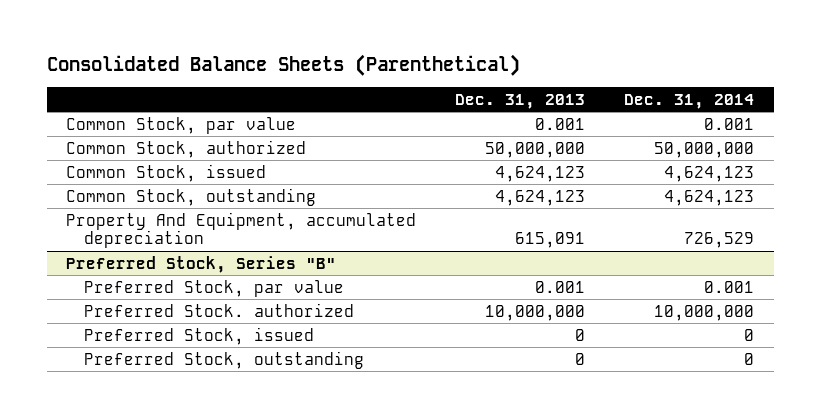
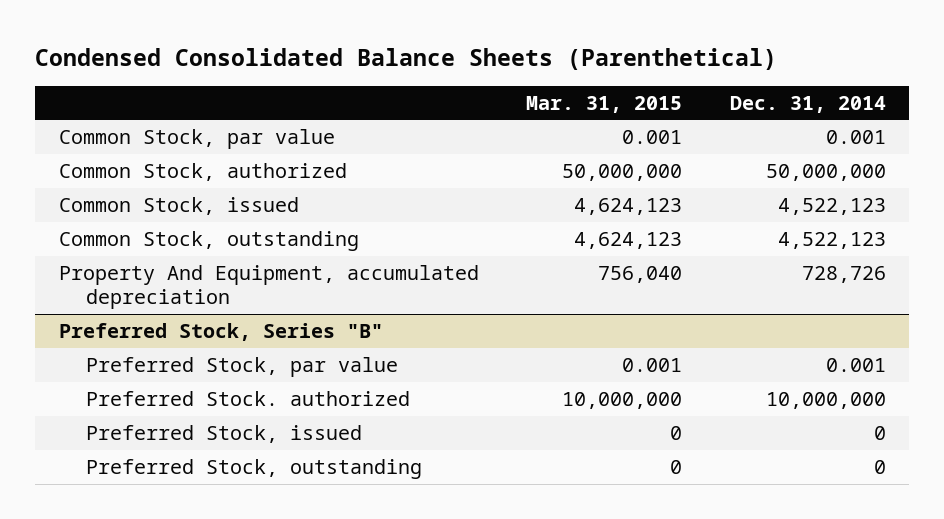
[46,54,520,77] Consolidated Balance Sheets (Parenthetical) -> [35,47,778,70] Condensed Consolidated Balance Sheets (Parenthetical)
[455,93,586,109] Dec. 31, 2013 -> none
none -> [526,95,683,113] Mar. 31, 2015
[664,165,755,182] 4,624,123 -> [777,198,886,216] 4,522,123
[664,189,755,206] 4,624,123 -> [777,232,886,250] 4,522,123
[684,232,755,249] 726,529 -> [801,266,886,284] 728,726

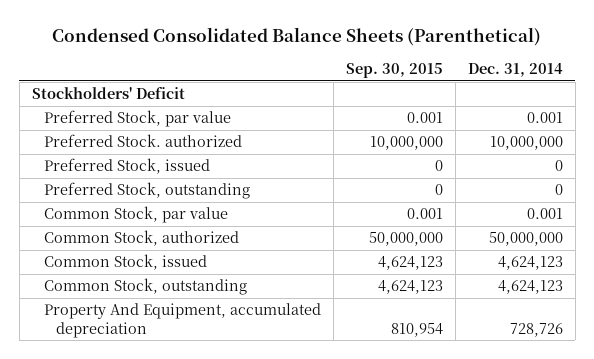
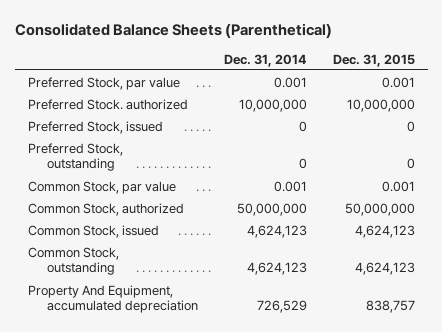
[52,26,542,46] Condensed Consolidated Balance Sheets (Parenthetical) -> [14,22,332,38] Consolidated Balance Sheets (Parenthetical)
[345,62,443,78] Sep. 30, 2015 -> none
none -> [332,53,415,67] Dec. 31, 2015
[31,87,185,100] Stockholders' Deficit -> none
[509,322,563,337] 728,726 -> [256,300,307,314] 726,529

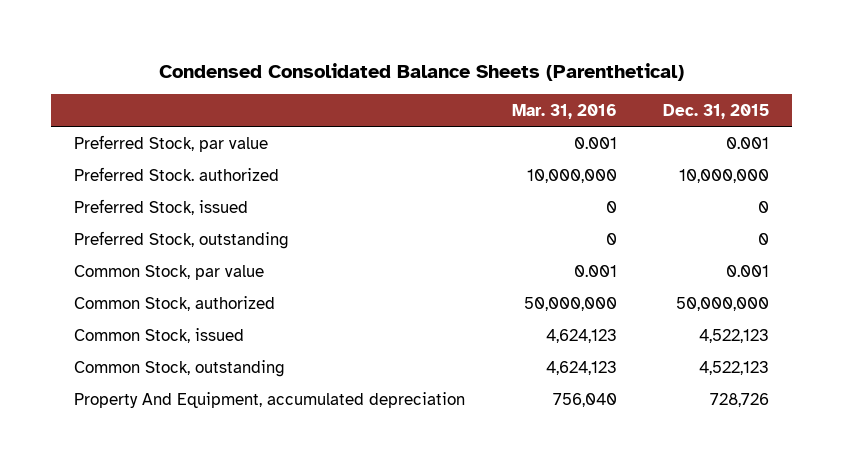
[14,22,332,38] Consolidated Balance Sheets (Parenthetical) -> [158,62,684,81] Condensed Consolidated Balance Sheets (Parenthetical)
[223,53,307,67] Dec. 31, 2014 -> none
none -> [511,104,617,120] Mar. 31, 2016
[354,224,415,238] 4,624,123 -> [699,328,770,343] 4,522,123
[354,262,415,276] 4,624,123 -> [699,360,770,375] 4,522,123
[365,300,415,314] 838,757 -> [710,392,770,407] 728,726

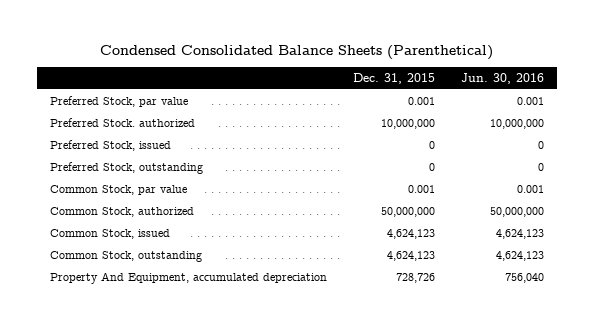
[511,104,617,120] Mar. 31, 2016 -> none
none -> [461,72,545,84] Jun. 30, 2016
[699,328,770,343] 4,522,123 -> [387,229,436,240] 4,624,123
[699,360,770,375] 4,522,123 -> [387,251,436,262] 4,624,123

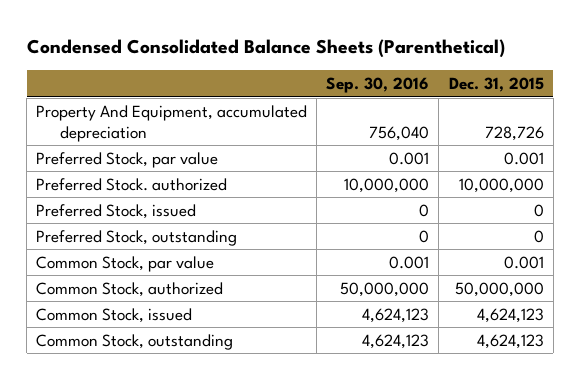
[461,72,545,84] Jun. 30, 2016 -> none
none -> [326,77,430,94] Sep. 30, 2016
[49,272,327,285] Property And Equipment, accumulated depreciation -> [36,104,308,142] Property And Equipment, accumulated depreciation

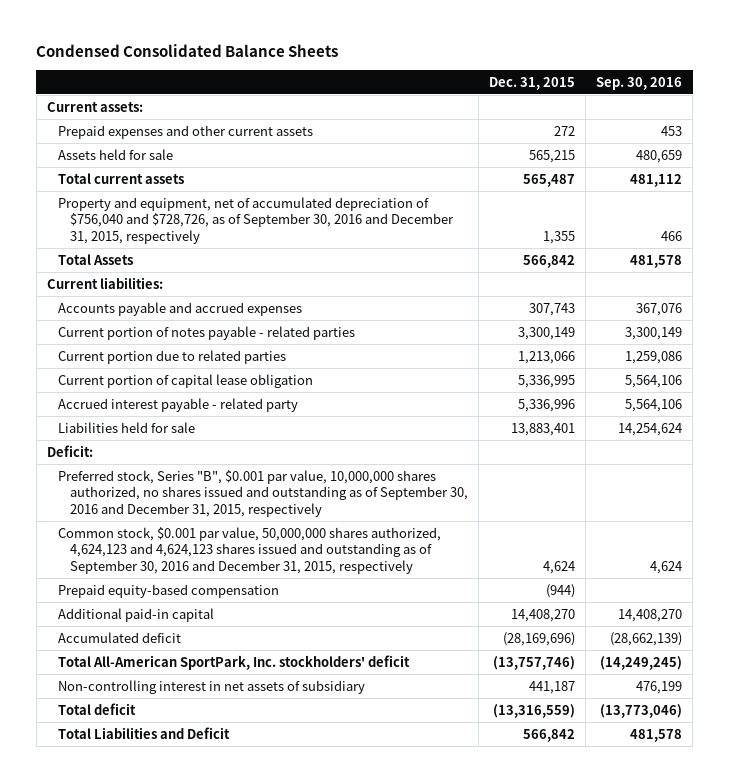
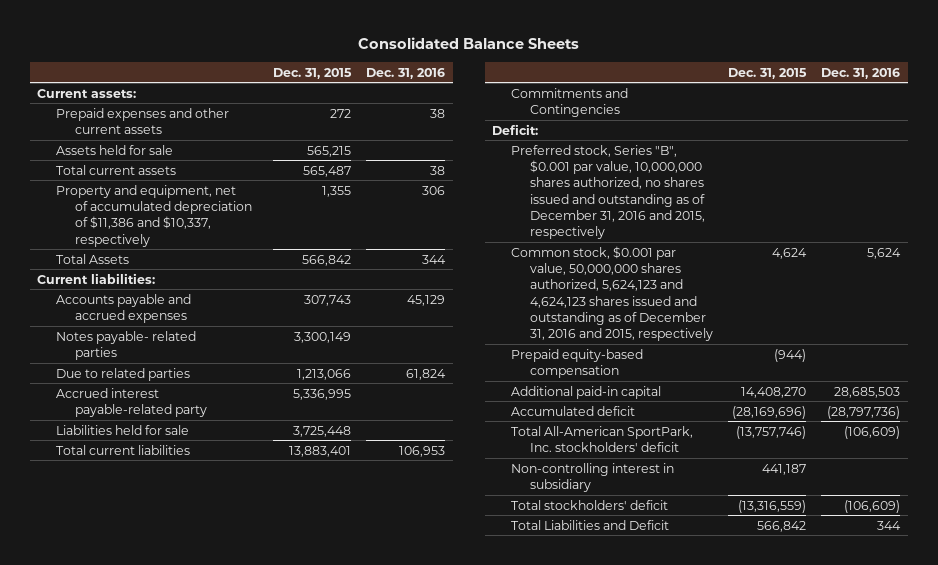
[36,43,339,57] Condensed Consolidated Balance Sheets -> [357,37,579,50] Consolidated Balance Sheets
[596,76,683,90] Sep. 30, 2016 -> none
none -> [366,67,446,79] Dec. 31, 2016
[58,196,454,245] Property and equipment, net of accumulated depreciation of $756,040 and $728,726, as of September 30, 2016 and December 31, 2015, respectively -> [56,184,252,247] Property and equipment, net of accumulated depreciation of $11,386 and $10,337, respectively
[58,373,314,388] Current portion of capital lease obligation -> none
[58,325,356,340] Current portion of notes payable - related parties -> [56,330,197,360] Notes payable- related parties
[58,349,287,364] Current portion due to related parties -> [56,367,191,381] Due to related parties
[58,397,299,412] Accrued interest payable - related party -> [56,387,207,417] Accrued interest payable-related party
[518,398,576,412] 5,336,996 -> [293,388,352,400] 5,336,995
[511,422,576,436] 13,883,401 -> [293,425,352,437] 3,725,448
none -> [56,444,191,455] Total current liabilities
none -> [511,87,629,117] Commitments and Contingencies
[58,469,468,518] Preferred stock, Series "B", $0.001 par value, 10,000,000 shares authorized, no shares issued and outstanding as of September 30, 2016 and December 31, 2015, respectively -> [511,144,705,240] Preferred stock, Series "B", $0.001 par value, 10,000,000 shares authorized, no shares issued and outstanding as of December 31, 2016 and 2015, respectively
[58,526,442,575] Common stock, $0.001 par value, 50,000,000 shares authorized, 4,624,123 and 4,624,123 shares issued and outstanding as of September 30, 2016 and December 31, 2015, respectively -> [511,245,713,342] Common stock, $0.001 par value, 50,000,000 shares authorized, 5,624,123 and 4,624,123 shares issued and outstanding as of December 31, 2016 and 2015, respectively
[58,679,366,694] Non-controlling interest in net assets of subsidiary -> [511,462,675,492] Non-controlling interest in subsidiary
[58,702,137,715] Total deficit -> [511,499,669,510] Total stockholders' deficit

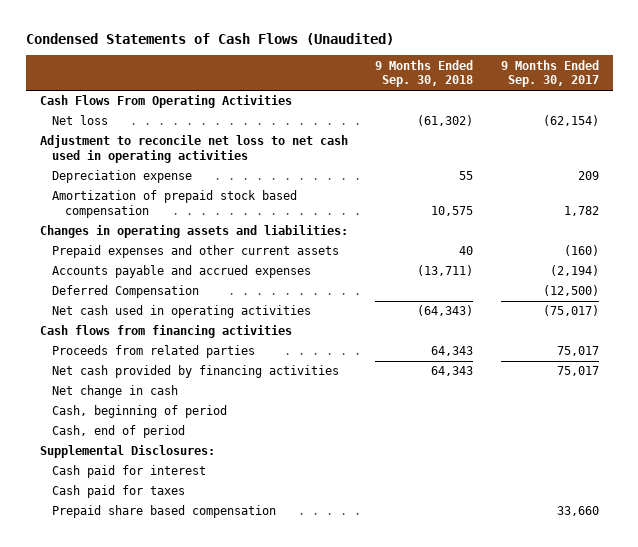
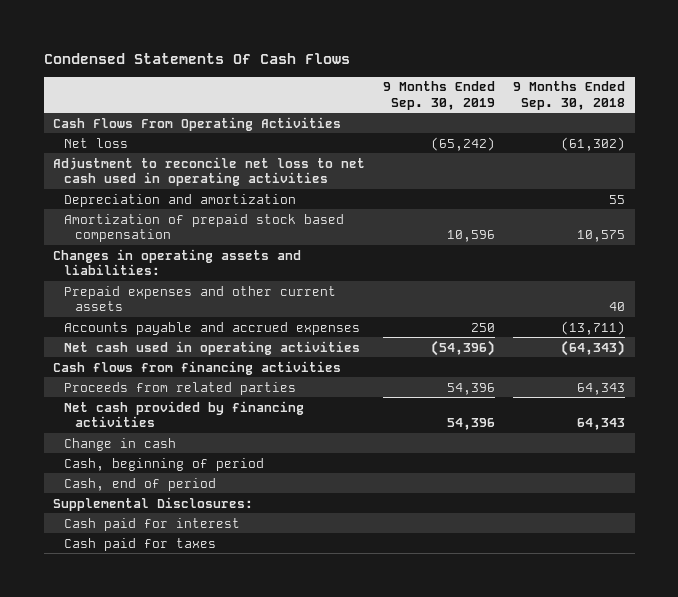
[25,32,394,45] Condensed Statements of Cash Flows (Unaudited) -> [43,52,350,64] Condensed Statements Of Cash Flows
[500,59,599,88] 9 Months Ended Sep. 30, 2017 -> none
none -> [383,81,496,110] 9 Months Ended Sep. 30, 2019
[52,170,193,184] Depreciation expense -> none
none -> [63,193,296,207] Depreciation and amortization
[52,285,200,299] Deferred Compensation -> none
[52,385,179,399] Net change in cash -> [63,437,176,451] Change in cash
[52,505,277,519] Prepaid share based compensation -> none

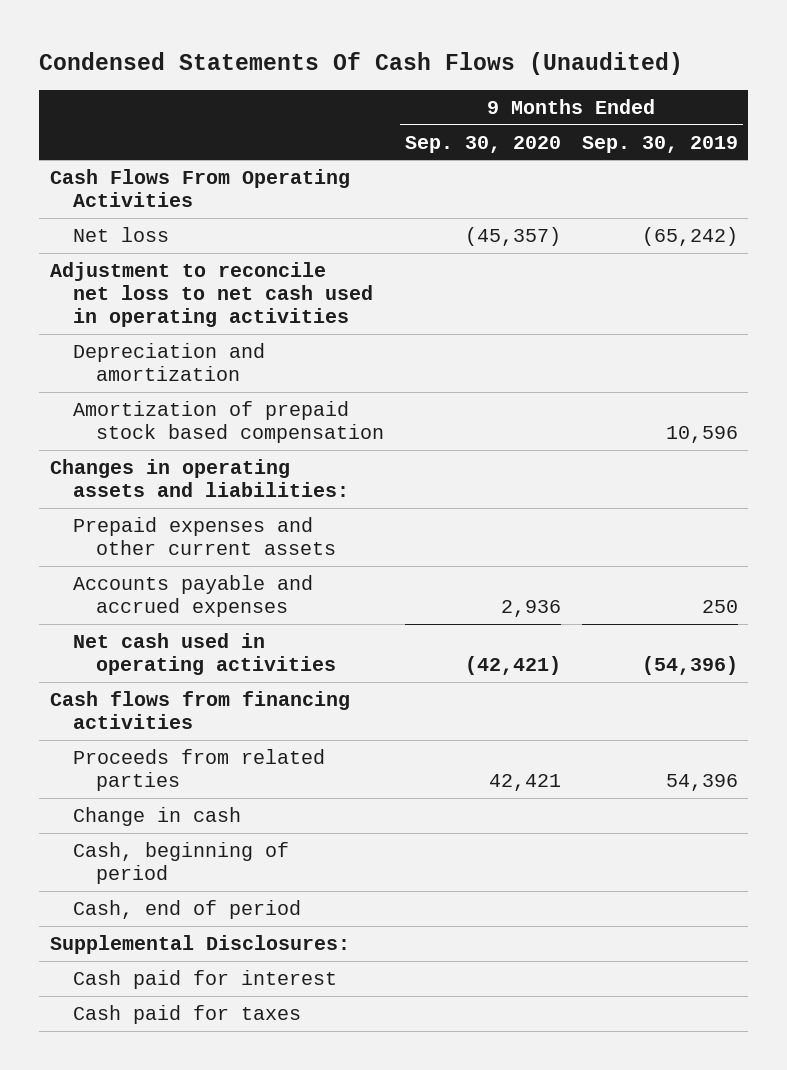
[43,52,350,64] Condensed Statements Of Cash Flows -> [39,52,684,76] Condensed Statements Of Cash Flows (Unaudited)
[513,81,626,110] 9 Months Ended Sep. 30, 2018 -> none
none -> [404,135,561,153] Sep. 30, 2020
[63,400,304,428] Net cash provided by financing activities -> none

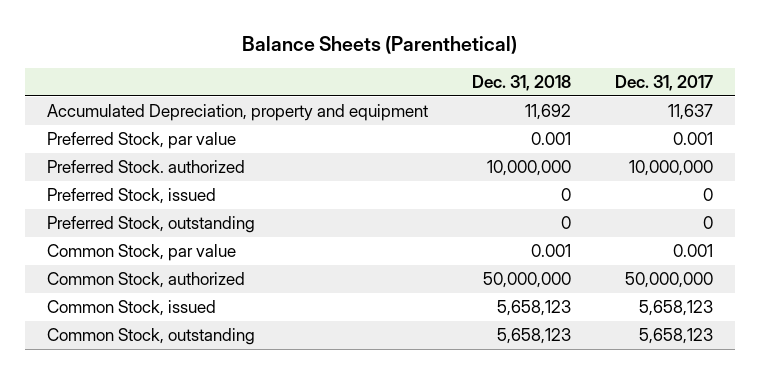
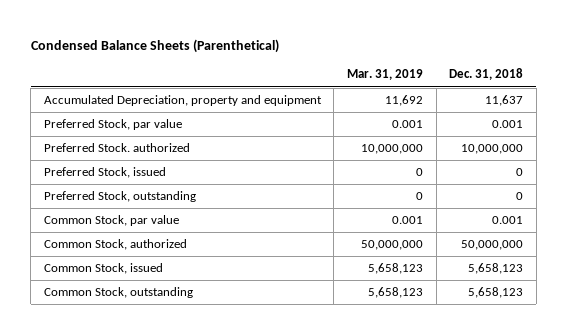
[241,35,517,54] Balance Sheets (Parenthetical) -> [30,39,279,54] Condensed Balance Sheets (Parenthetical)
[615,74,714,91] Dec. 31, 2017 -> none
none -> [346,69,423,81] Mar. 31, 2019
[524,104,571,121] 11,692 -> [485,95,524,107] 11,637

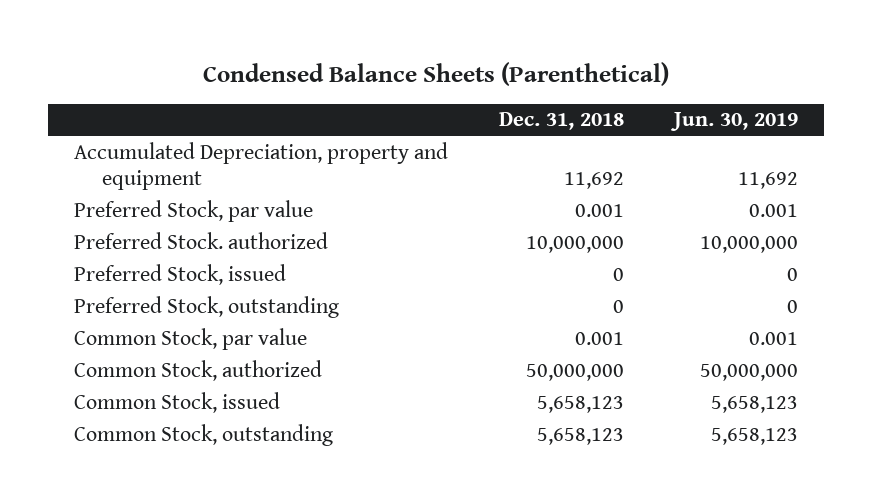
[346,69,423,81] Mar. 31, 2019 -> none
none -> [670,112,799,132] Jun. 30, 2019
[485,95,524,107] 11,637 -> [563,171,624,189] 11,692

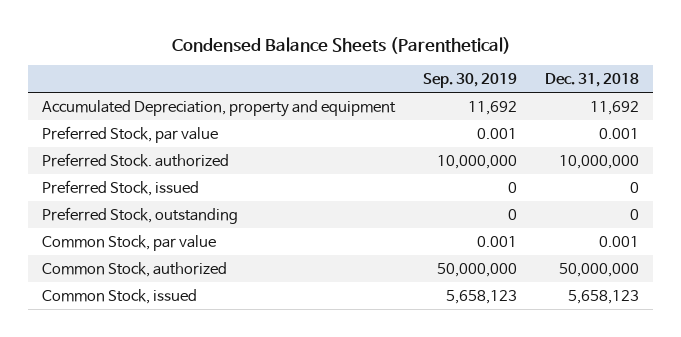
[670,112,799,132] Jun. 30, 2019 -> none
none -> [423,72,518,88] Sep. 30, 2019
[73,423,333,446] Common Stock, outstanding -> none

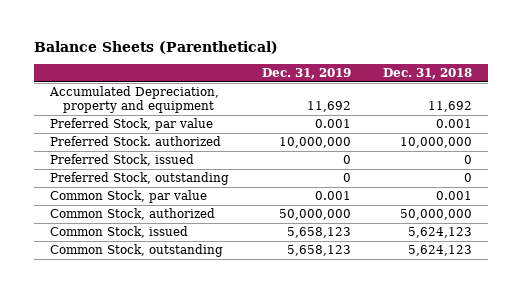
[171,36,511,54] Condensed Balance Sheets (Parenthetical) -> [33,41,278,55] Balance Sheets (Parenthetical)
[423,72,518,88] Sep. 30, 2019 -> none
none -> [261,68,351,80] Dec. 31, 2019
[567,289,639,304] 5,658,123 -> [408,227,473,239] 5,624,123
none -> [50,244,224,258] Common Stock, outstanding

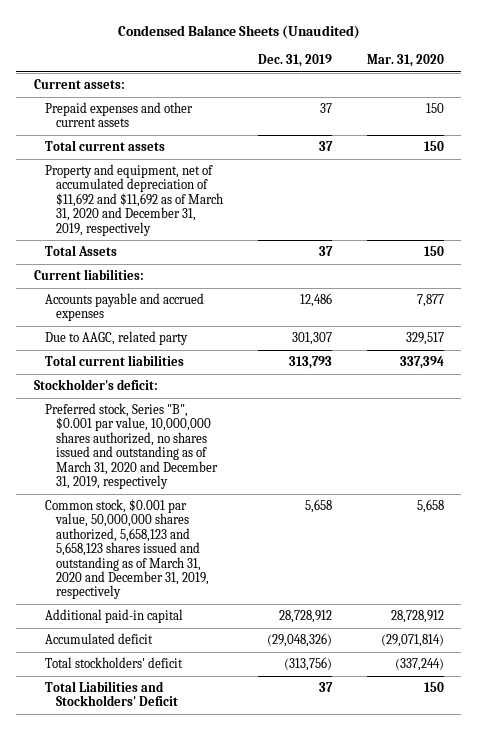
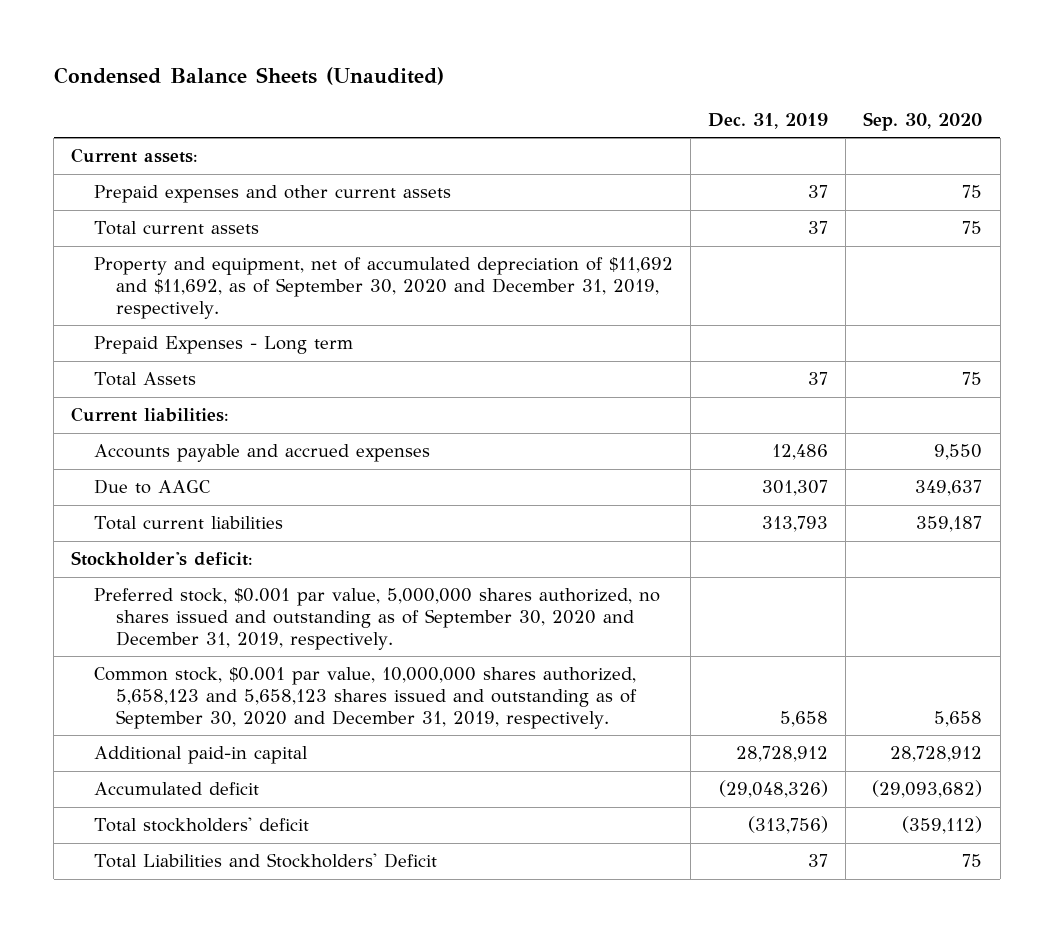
[366,53,444,67] Mar. 31, 2020 -> none
none -> [863,111,983,131] Sep. 30, 2020
[44,164,223,236] Property and equipment, net of accumulated depreciation of $11,692 and $11,692 as of March 31, 2020 and December 31, 2019, respectively -> [93,257,673,320] Property and equipment, net of accumulated depreciation of $11,692 and $11,692, as of September 30, 2020 and December 31, 2019, respectively.
none -> [93,336,353,355] Prepaid Expenses - Long term
[44,331,188,346] Due to AAGC, related party -> [93,479,211,495] Due to AAGC
[44,403,218,490] Preferred stock, Series "B", $0.001 par value, 10,000,000 shares authorized, no shares issued and outstanding as of March 31, 2020 and December 31, 2019, respectively -> [93,588,660,651] Preferred stock, $0.001 par value, 5,000,000 shares authorized, no shares issued and outstanding as of September 30, 2020 and December 31, 2019, respectively.
[44,499,209,600] Common stock, $0.001 par value, 50,000,000 shares authorized, 5,658,123 and 5,658,123 shares issued and outstanding as of March 31, 2020 and December 31, 2019, respectively -> [93,667,638,730] Common stock, $0.001 par value, 10,000,000 shares authorized, 5,658,123 and 5,658,123 shares issued and outstanding as of September 30, 2020 and December 31, 2019, respectively.

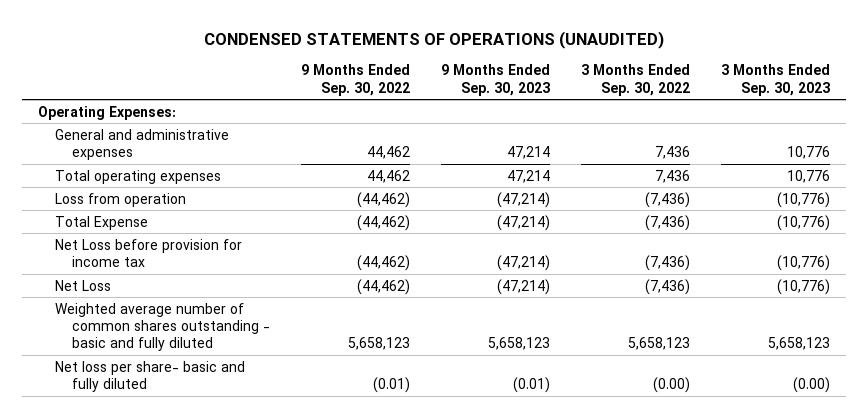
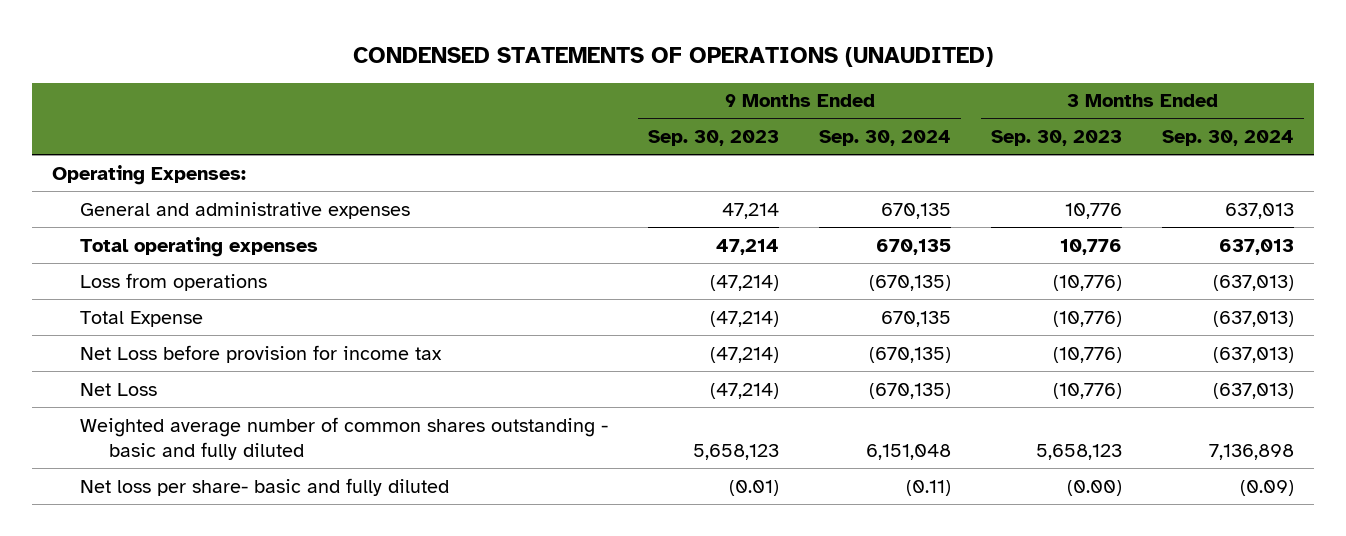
[300,64,410,96] 9 Months Ended Sep. 30, 2022 -> none
[581,64,691,96] 3 Months Ended Sep. 30, 2022 -> none
none -> [819,130,952,147] Sep. 30, 2024
none -> [1162,130,1295,147] Sep. 30, 2024
[54,192,186,207] Loss from operation -> [80,272,268,291] Loss from operations

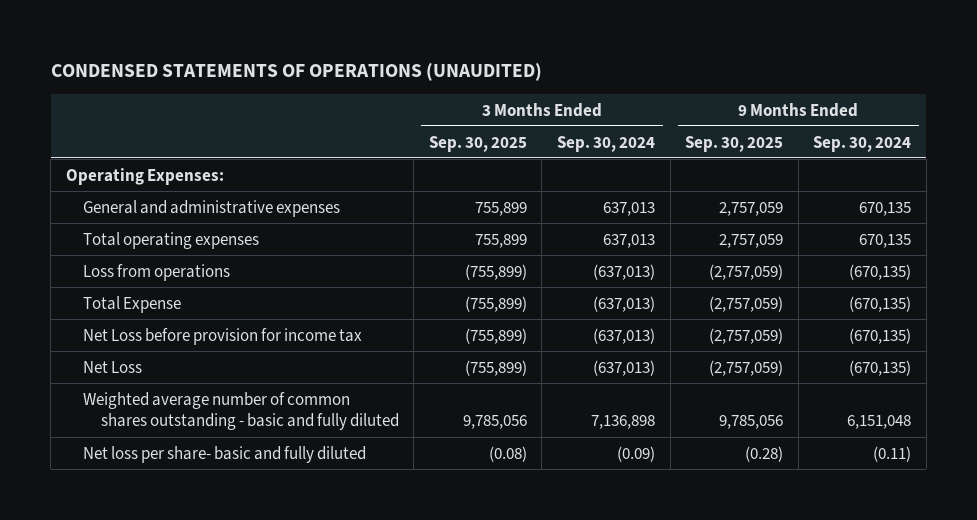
[648,130,780,147] Sep. 30, 2023 -> none
[991,130,1123,147] Sep. 30, 2023 -> none
none -> [428,135,527,152] Sep. 30, 2025
none -> [685,135,784,152] Sep. 30, 2025
[881,310,952,327] 670,135 -> [849,295,912,312] (670,135)

